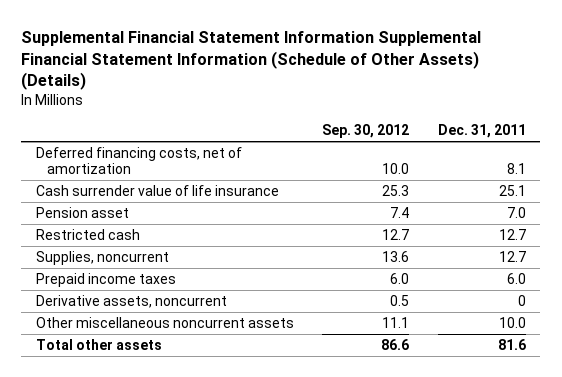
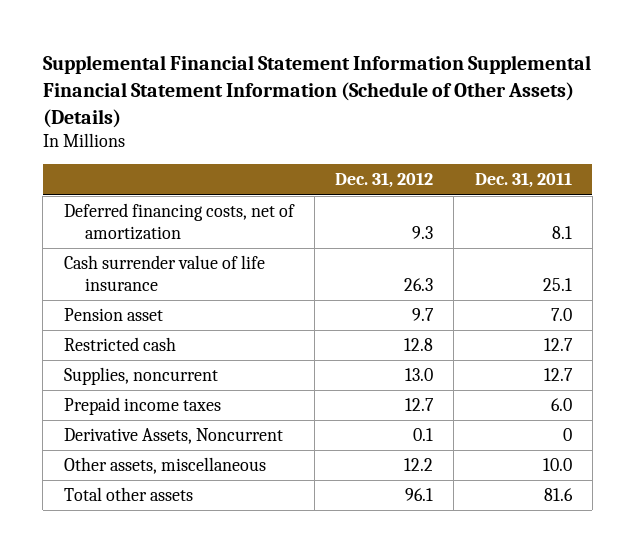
[322,123,410,138] Sep. 30, 2012 -> none
none -> [335,172,434,189] Dec. 31, 2012
[35,294,227,308] Derivative assets, noncurrent -> [63,428,283,445] Derivative Assets, Noncurrent
[35,316,294,328] Other miscellaneous noncurrent assets -> [63,457,266,475] Other assets, miscellaneous

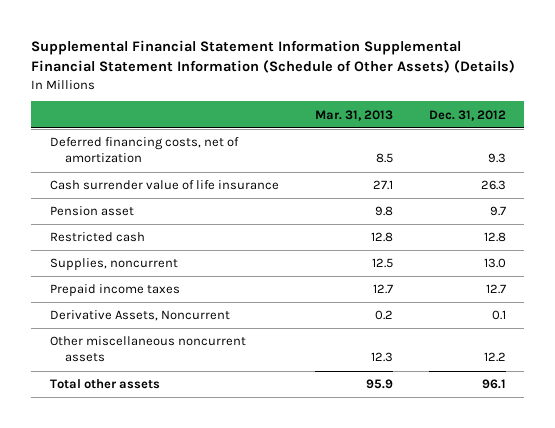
[474,172,572,189] Dec. 31, 2011 -> none
none -> [314,109,393,121] Mar. 31, 2013
[63,457,266,475] Other assets, miscellaneous -> [49,336,246,363] Other miscellaneous noncurrent assets

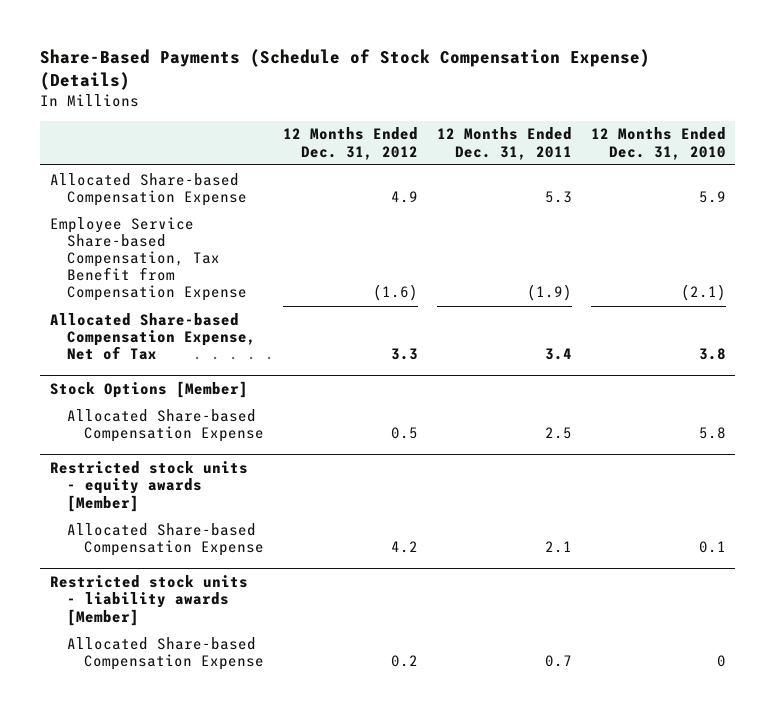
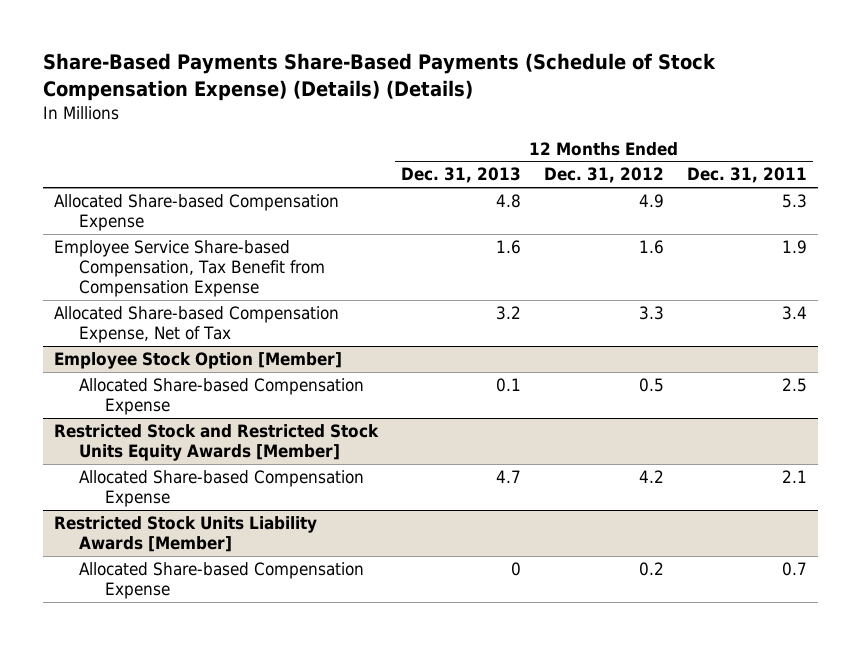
[40,49,651,91] Share-Based Payments (Schedule of Stock Compensation Expense) (Details) -> [42,53,716,101] Share-Based Payments Share-Based Payments (Schedule of Stock Compensation Expense) (Details) (Details)
[590,127,726,160] 12 Months Ended Dec. 31, 2010 -> none
none -> [401,167,522,184] Dec. 31, 2013
[373,284,419,302] (1.6) -> [638,240,664,255] 1.6
[526,284,572,302] (1.9) -> [781,240,807,255] 1.9
[49,381,248,399] Stock Options [Member] -> [54,352,343,370] Employee Stock Option [Member]
[49,461,248,512] Restricted stock units - equity awards [Member] -> [54,424,380,462] Restricted Stock and Restricted Stock Units Equity Awards [Member]
[49,575,248,626] Restricted stock units - liability awards [Member] -> [54,516,318,553] Restricted Stock Units Liability Awards [Member]

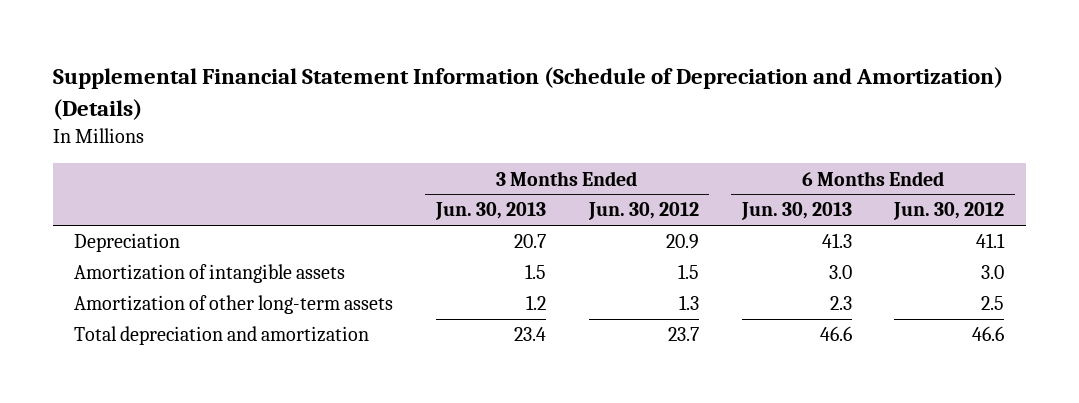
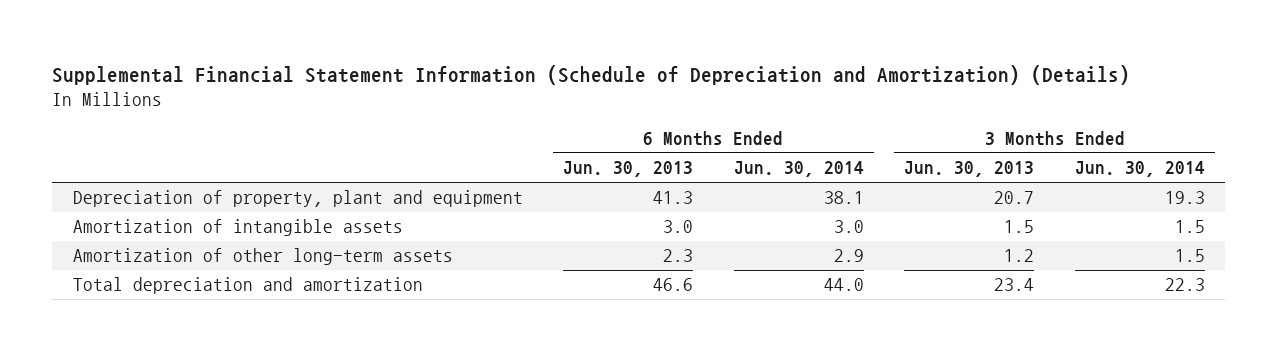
[587,202,699,221] Jun. 30, 2012 -> none
[893,202,1005,221] Jun. 30, 2012 -> none
none -> [733,161,864,178] Jun. 30, 2014
none -> [1074,161,1205,178] Jun. 30, 2014
[74,233,181,253] Depreciation -> [72,190,523,208] Depreciation of property, plant and equipment

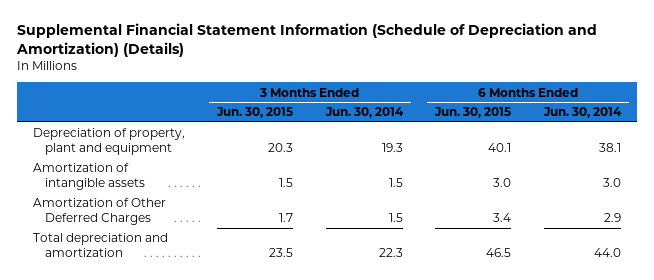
[563,161,694,178] Jun. 30, 2013 -> none
[904,161,1035,178] Jun. 30, 2013 -> none
none -> [216,107,294,119] Jun. 30, 2015
none -> [434,107,512,119] Jun. 30, 2015
[72,248,453,266] Amortization of other long-term assets -> [32,198,166,226] Amortization of Other Deferred Charges

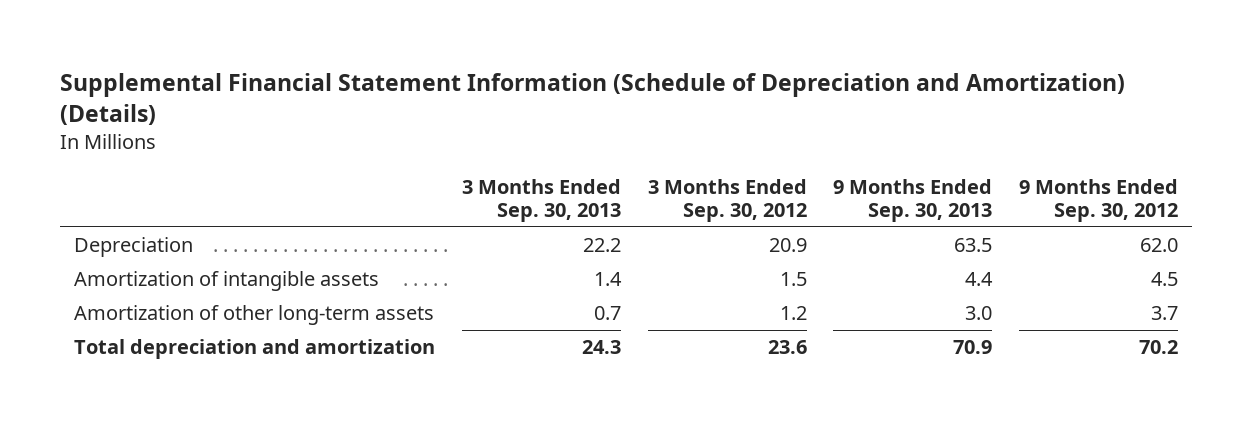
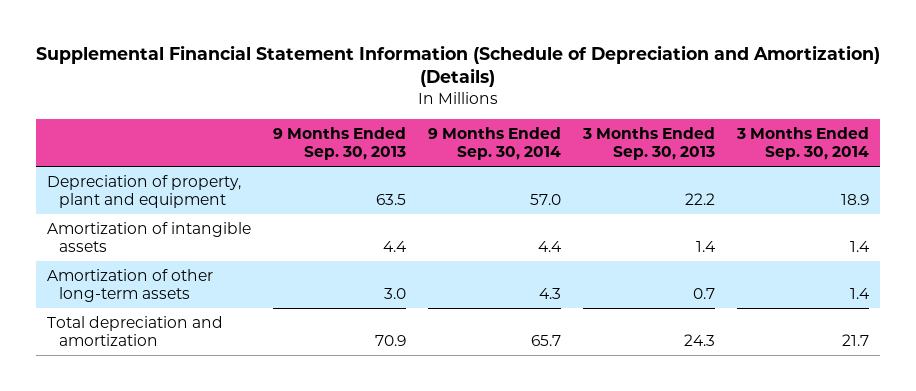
[647,178,807,222] 3 Months Ended Sep. 30, 2012 -> none
[1019,178,1179,222] 9 Months Ended Sep. 30, 2012 -> none
none -> [428,127,562,161] 9 Months Ended Sep. 30, 2014
none -> [736,127,870,161] 3 Months Ended Sep. 30, 2014
[73,237,193,258] Depreciation -> [46,174,241,208] Depreciation of property, plant and equipment

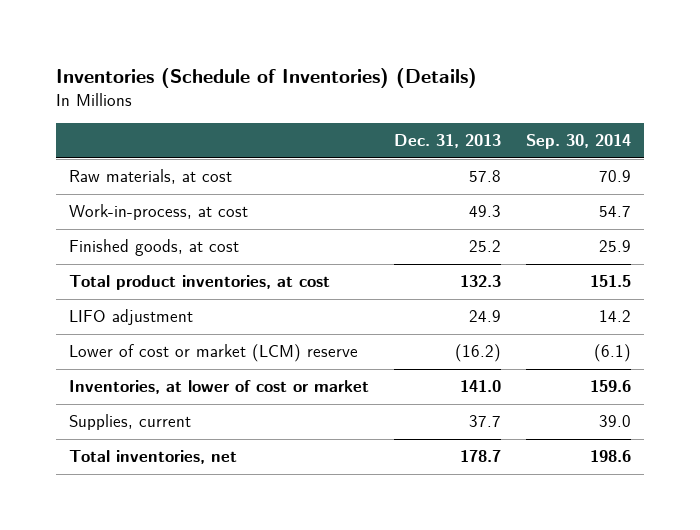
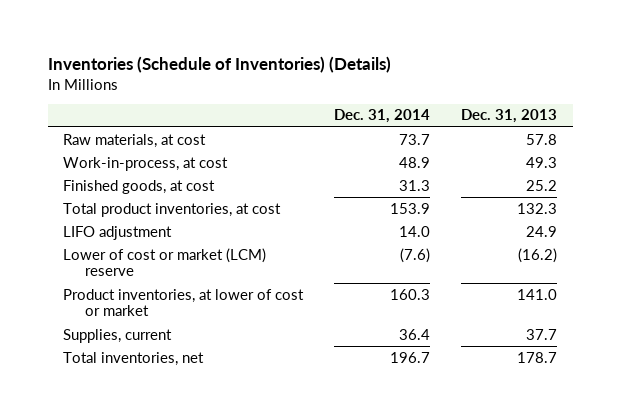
[526,134,632,150] Sep. 30, 2014 -> none
none -> [334,109,431,124] Dec. 31, 2014
[68,380,369,395] Inventories, at lower of cost or market -> [63,288,305,317] Product inventories, at lower of cost or market

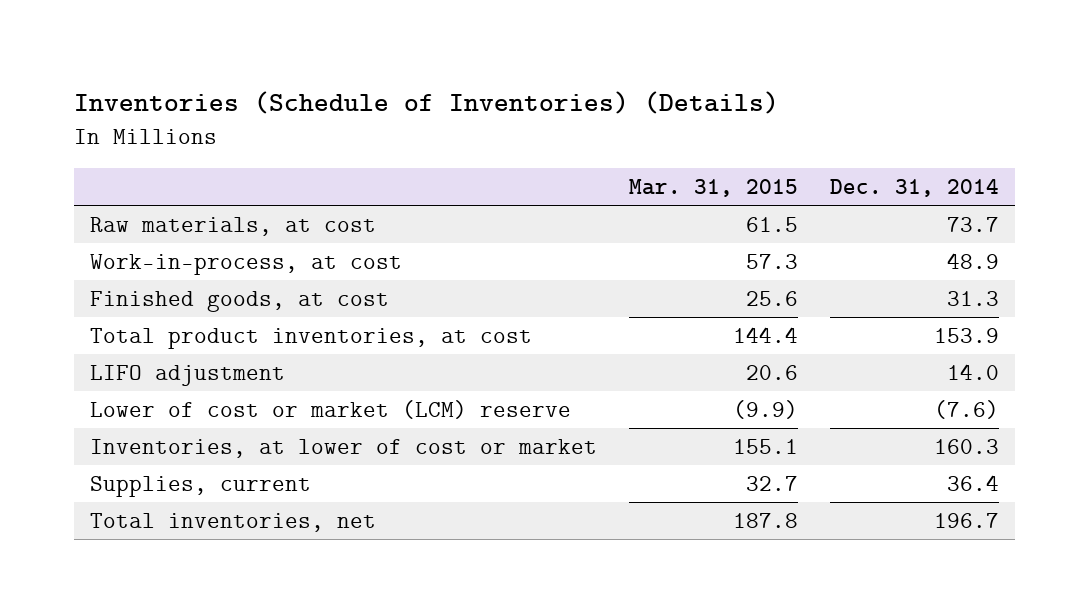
[461,109,558,124] Dec. 31, 2013 -> none
none -> [628,179,798,198] Mar. 31, 2015
[63,288,305,317] Product inventories, at lower of cost or market -> [89,439,597,459] Inventories, at lower of cost or market

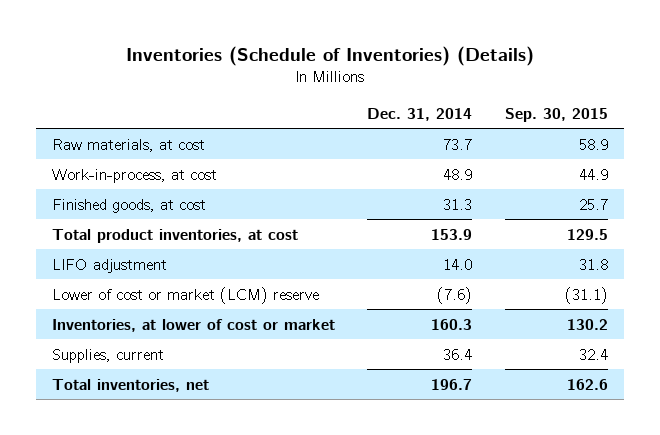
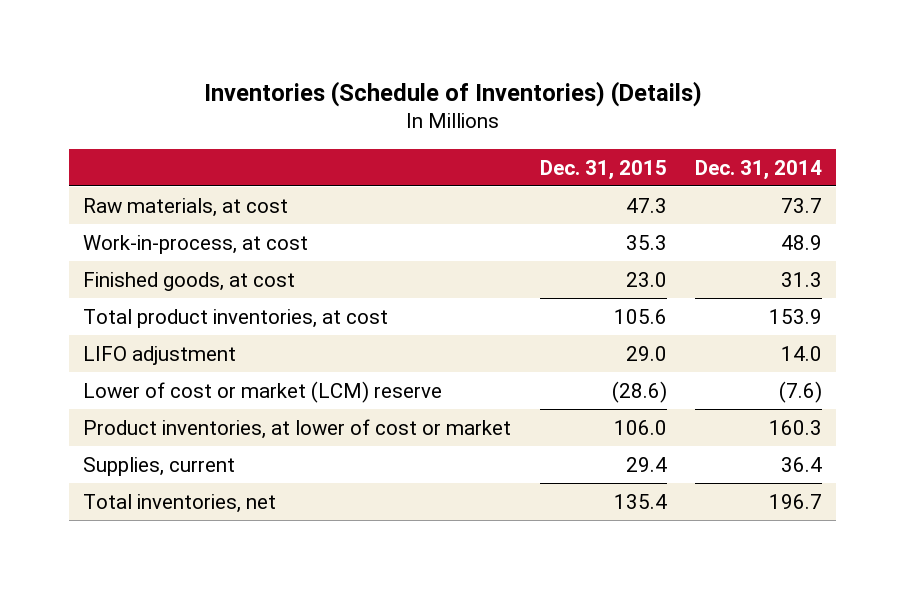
[504,107,608,122] Sep. 30, 2015 -> none
none -> [539,159,667,180] Dec. 31, 2015
[52,318,336,332] Inventories, at lower of cost or market -> [83,418,512,439] Product inventories, at lower of cost or market

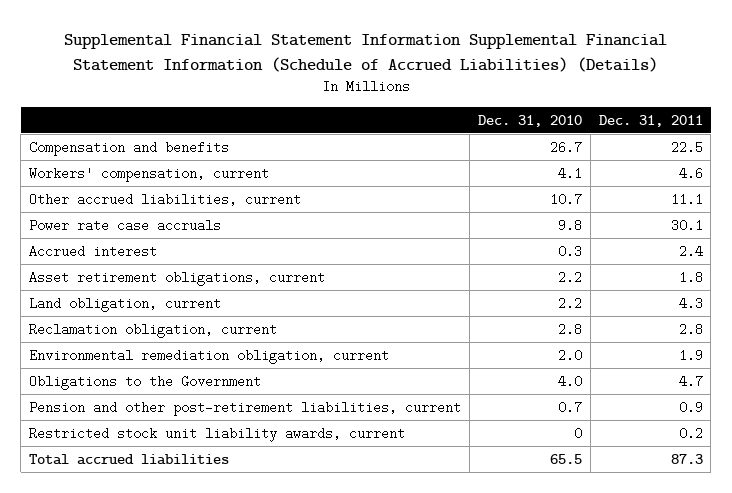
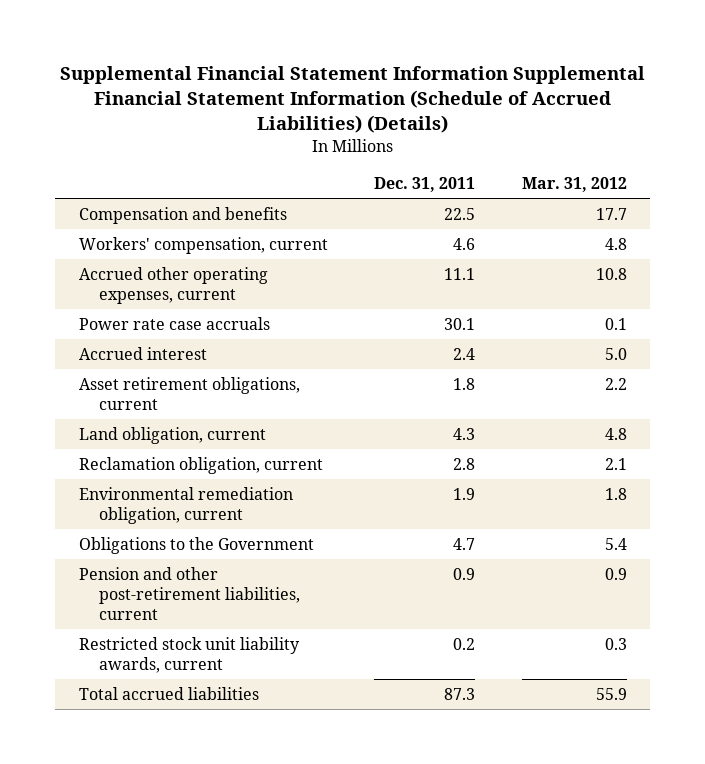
[477,114,582,127] Dec. 31, 2010 -> none
none -> [521,176,627,192] Mar. 31, 2012
[29,192,302,206] Other accrued liabilities, current -> [78,267,268,304] Accrued other operating expenses, current

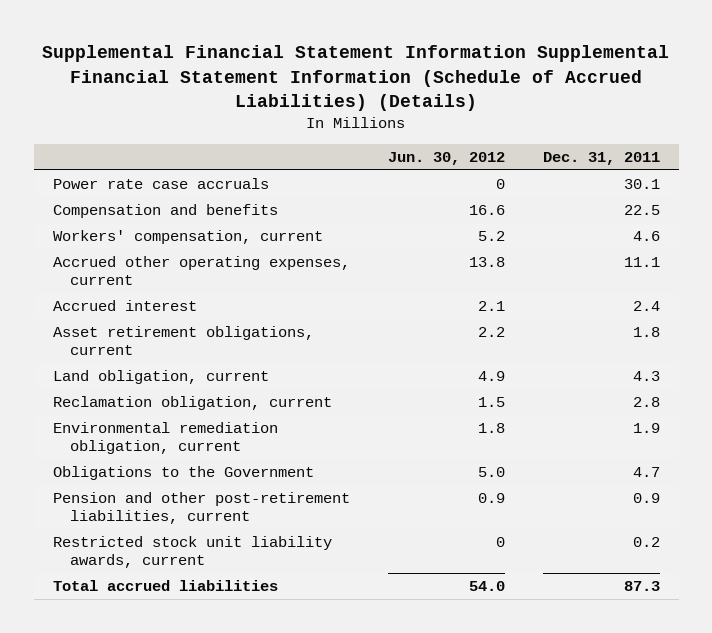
[521,176,627,192] Mar. 31, 2012 -> none
none -> [387,151,505,165] Jun. 30, 2012
[78,317,270,331] Power rate case accruals -> [52,178,269,190] Power rate case accruals

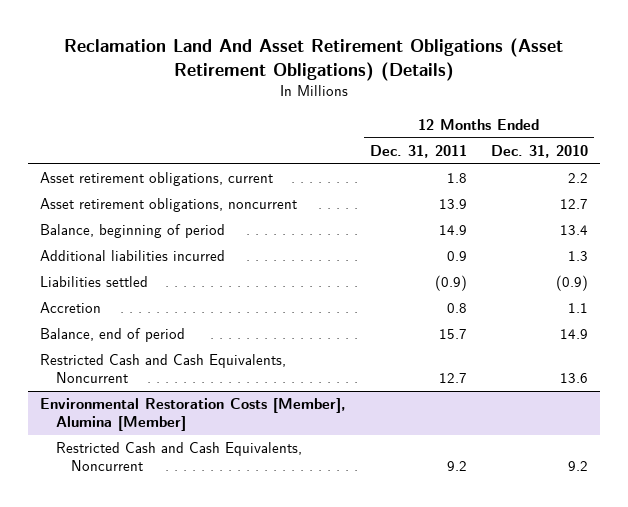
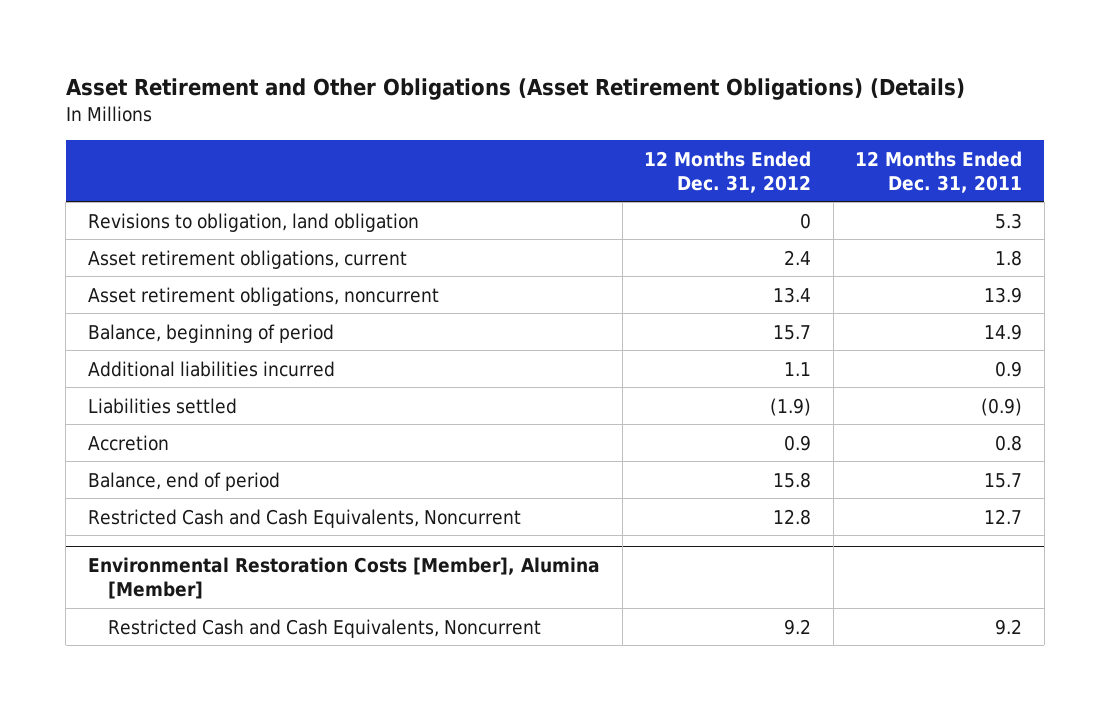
[64,38,564,81] Reclamation Land And Asset Retirement Obligations (Asset Retirement Obligations) (Details) -> [65,78,965,101] Asset Retirement and Other Obligations (Asset Retirement Obligations) (Details)
[490,144,588,158] Dec. 31, 2010 -> none
none -> [644,150,812,193] 12 Months Ended Dec. 31, 2012
none -> [87,212,419,232] Revisions to obligation, land obligation

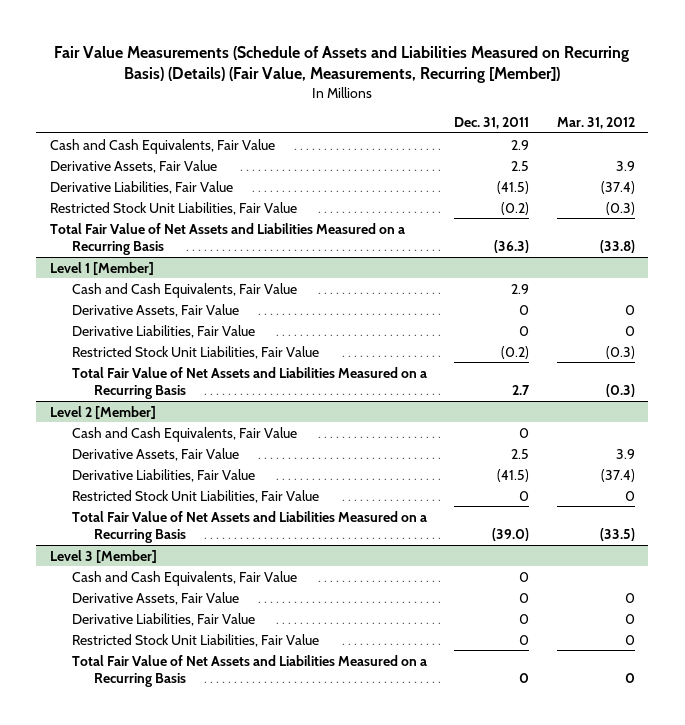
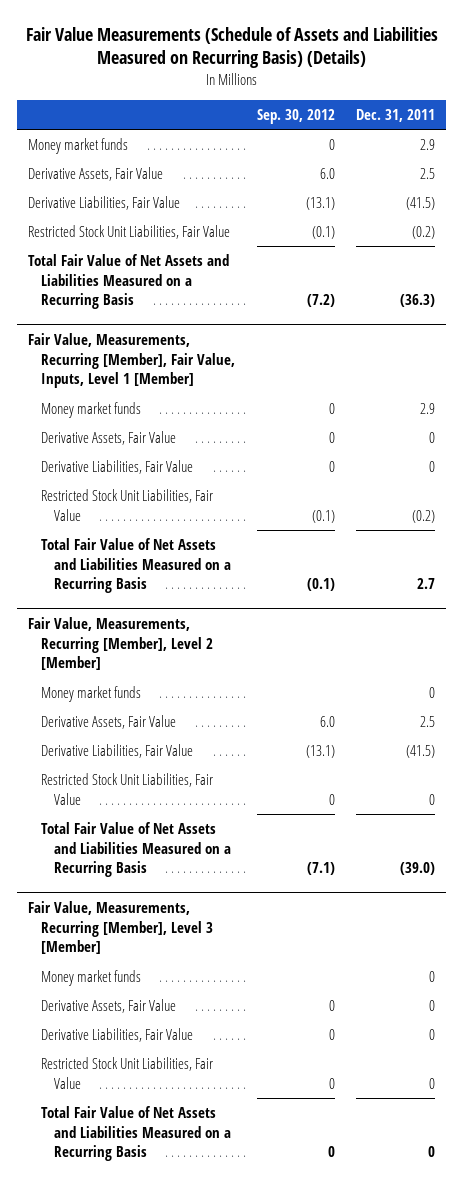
[54,45,630,83] Fair Value Measurements (Schedule of Assets and Liabilities Measured on Recurring Basis) (Details) (Fair Value, Measurements, Recurring [Member]) -> [25,26,438,69] Fair Value Measurements (Schedule of Assets and Liabilities Measured on Recurring Basis) (Details)
[556,116,635,129] Mar. 31, 2012 -> none
none -> [256,109,335,125] Sep. 30, 2012
[49,138,275,154] Cash and Cash Equivalents, Fair Value -> none
none -> [28,138,129,155] Money market funds
[49,261,154,275] Level 1 [Member] -> none
[71,282,297,298] Cash and Cash Equivalents, Fair Value -> none
none -> [28,332,235,389] Fair Value, Measurements, Recurring [Member], Fair Value, Inputs, Level 1 [Member]
none -> [40,402,141,419] Money market funds
[49,405,156,419] Level 2 [Member] -> none
[71,426,297,442] Cash and Cash Equivalents, Fair Value -> none
none -> [28,616,213,671] Fair Value, Measurements, Recurring [Member], Level 2 [Member]
none -> [40,686,141,703] Money market funds
[49,549,157,563] Level 3 [Member] -> none
[71,570,297,586] Cash and Cash Equivalents, Fair Value -> none
none -> [28,900,213,955] Fair Value, Measurements, Recurring [Member], Level 3 [Member]
none -> [40,970,141,987] Money market funds

